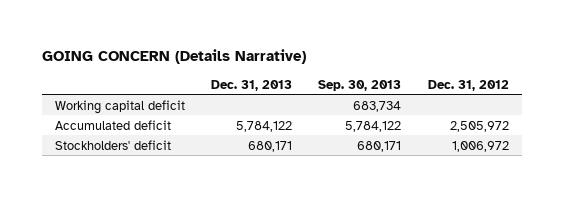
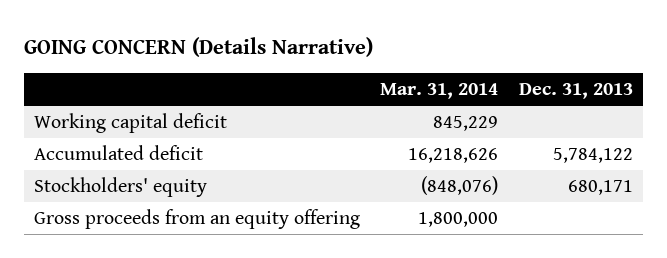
[318,79,402,91] Sep. 30, 2013 -> none
[427,79,509,91] Dec. 31, 2012 -> none
none -> [380,83,499,100] Mar. 31, 2014
[54,139,171,150] Stockholders' deficit -> [34,177,208,198] Stockholders' equity
none -> [34,209,361,230] Gross proceeds from an equity offering

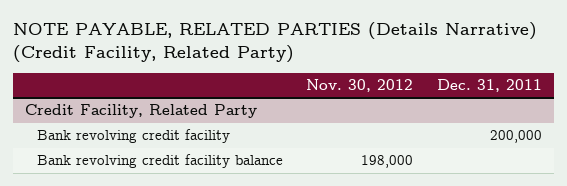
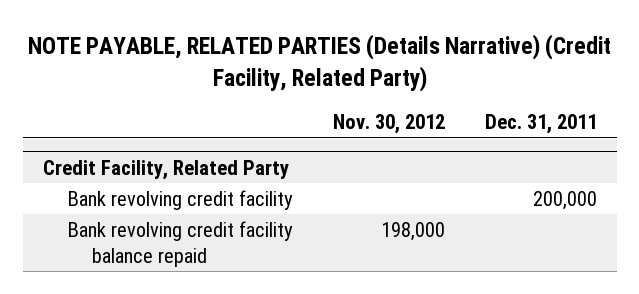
[36,154,283,169] Bank revolving credit facility balance -> [67,220,294,267] Bank revolving credit facility balance repaid

